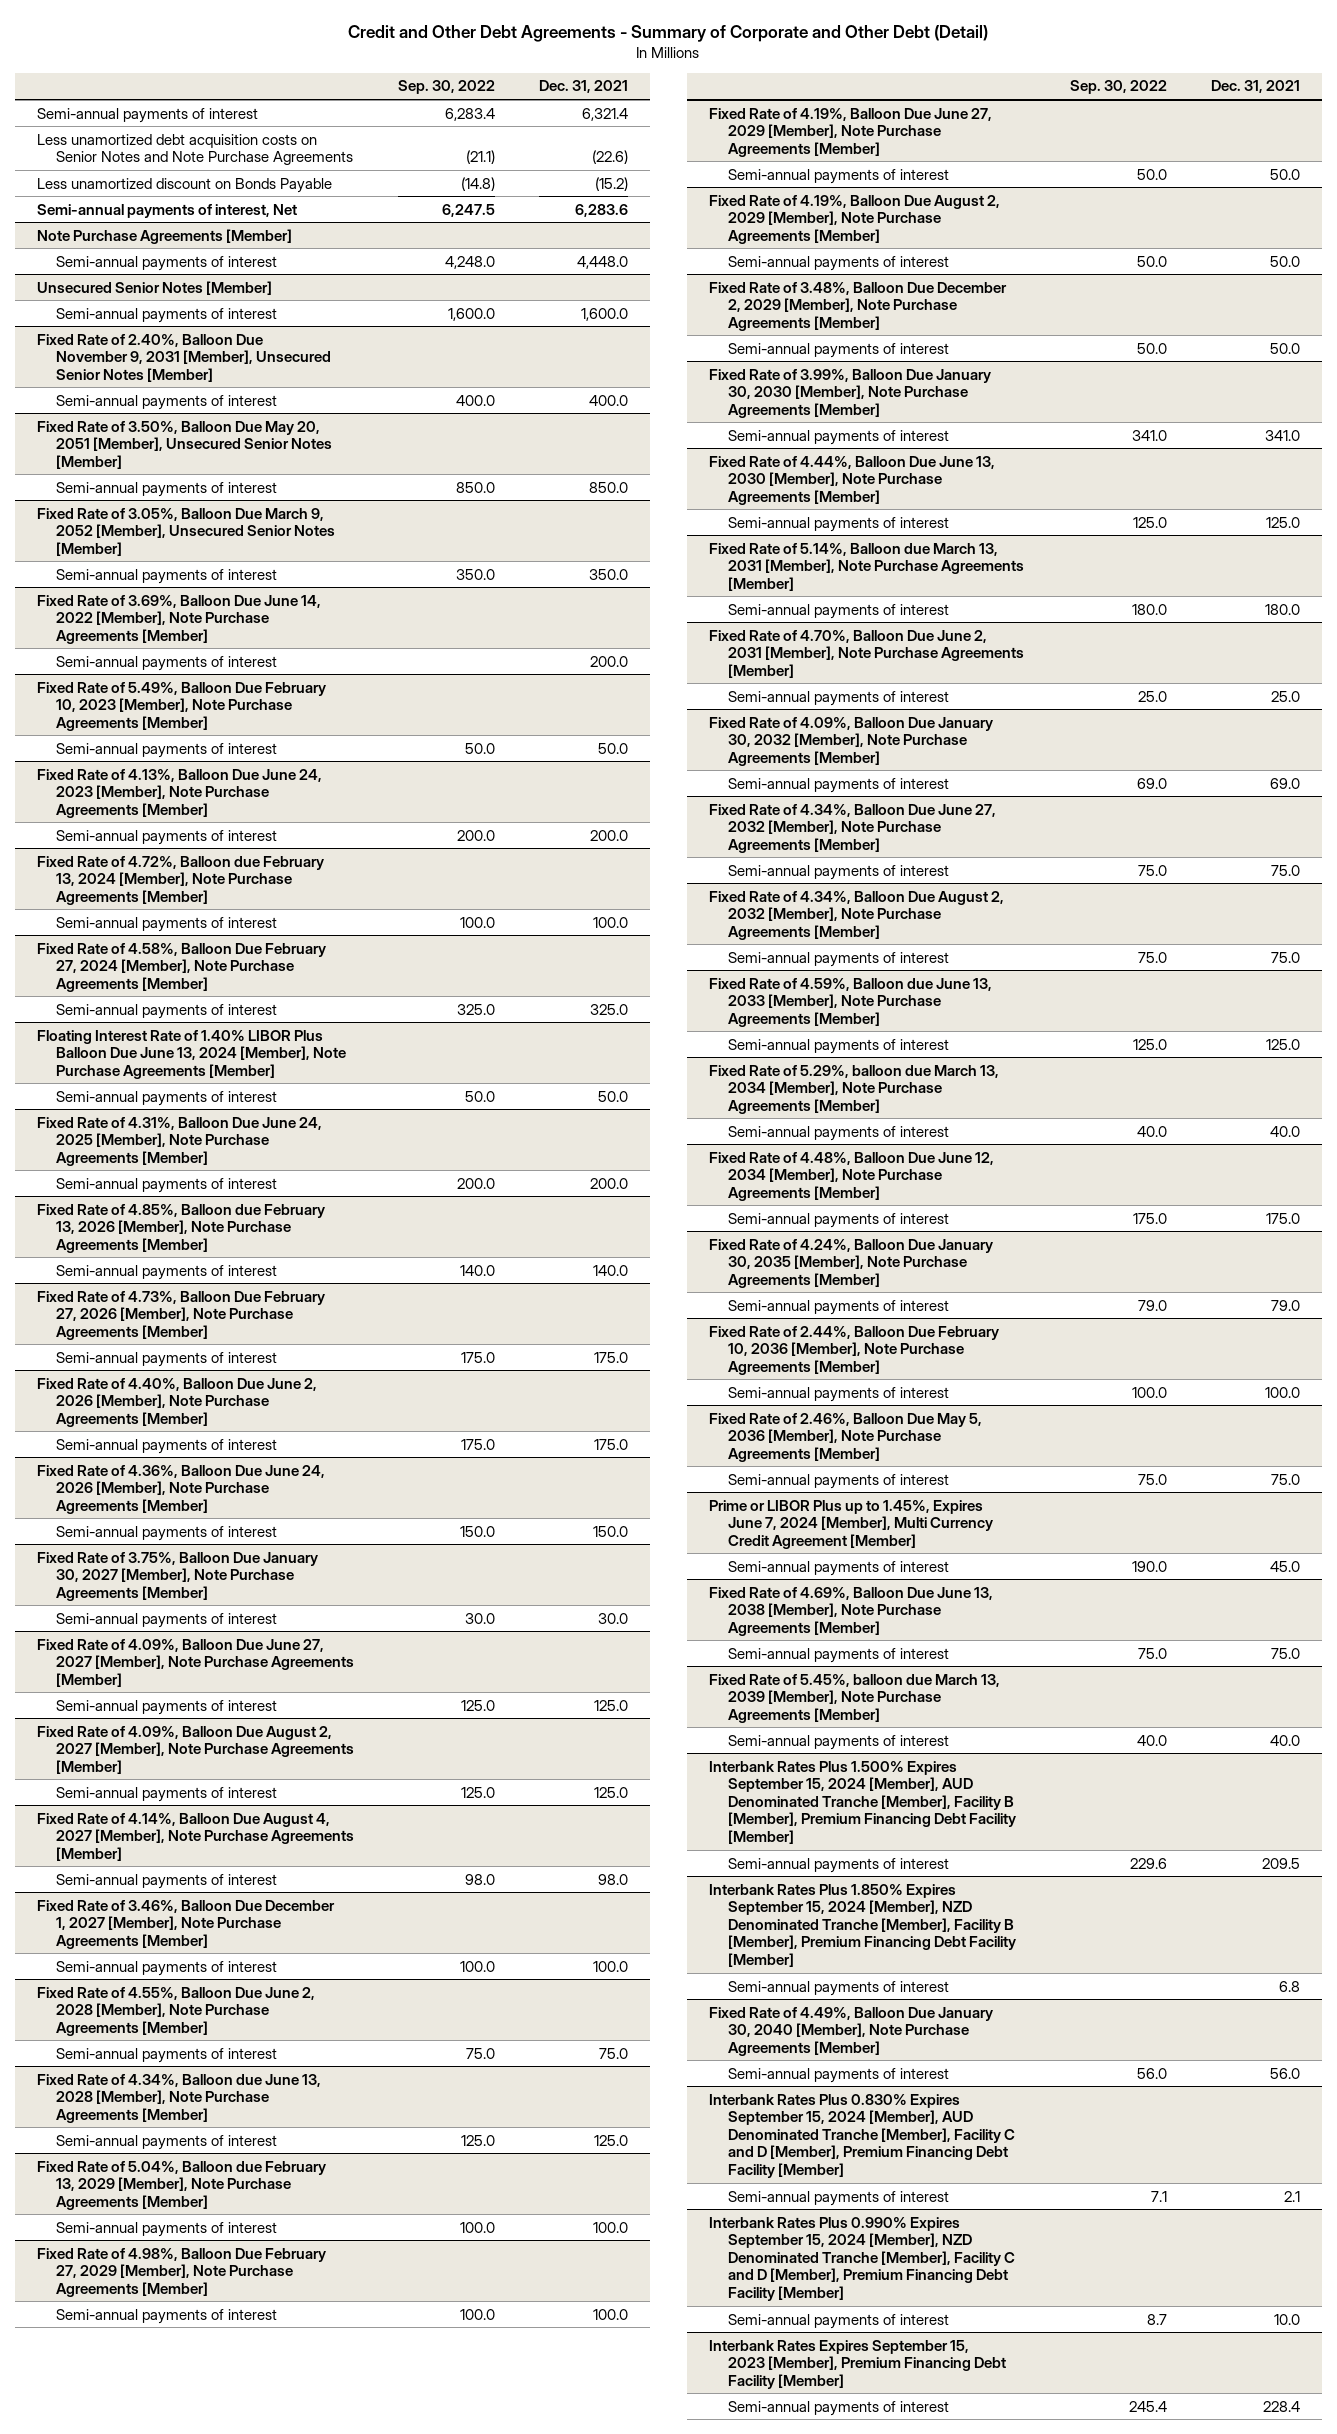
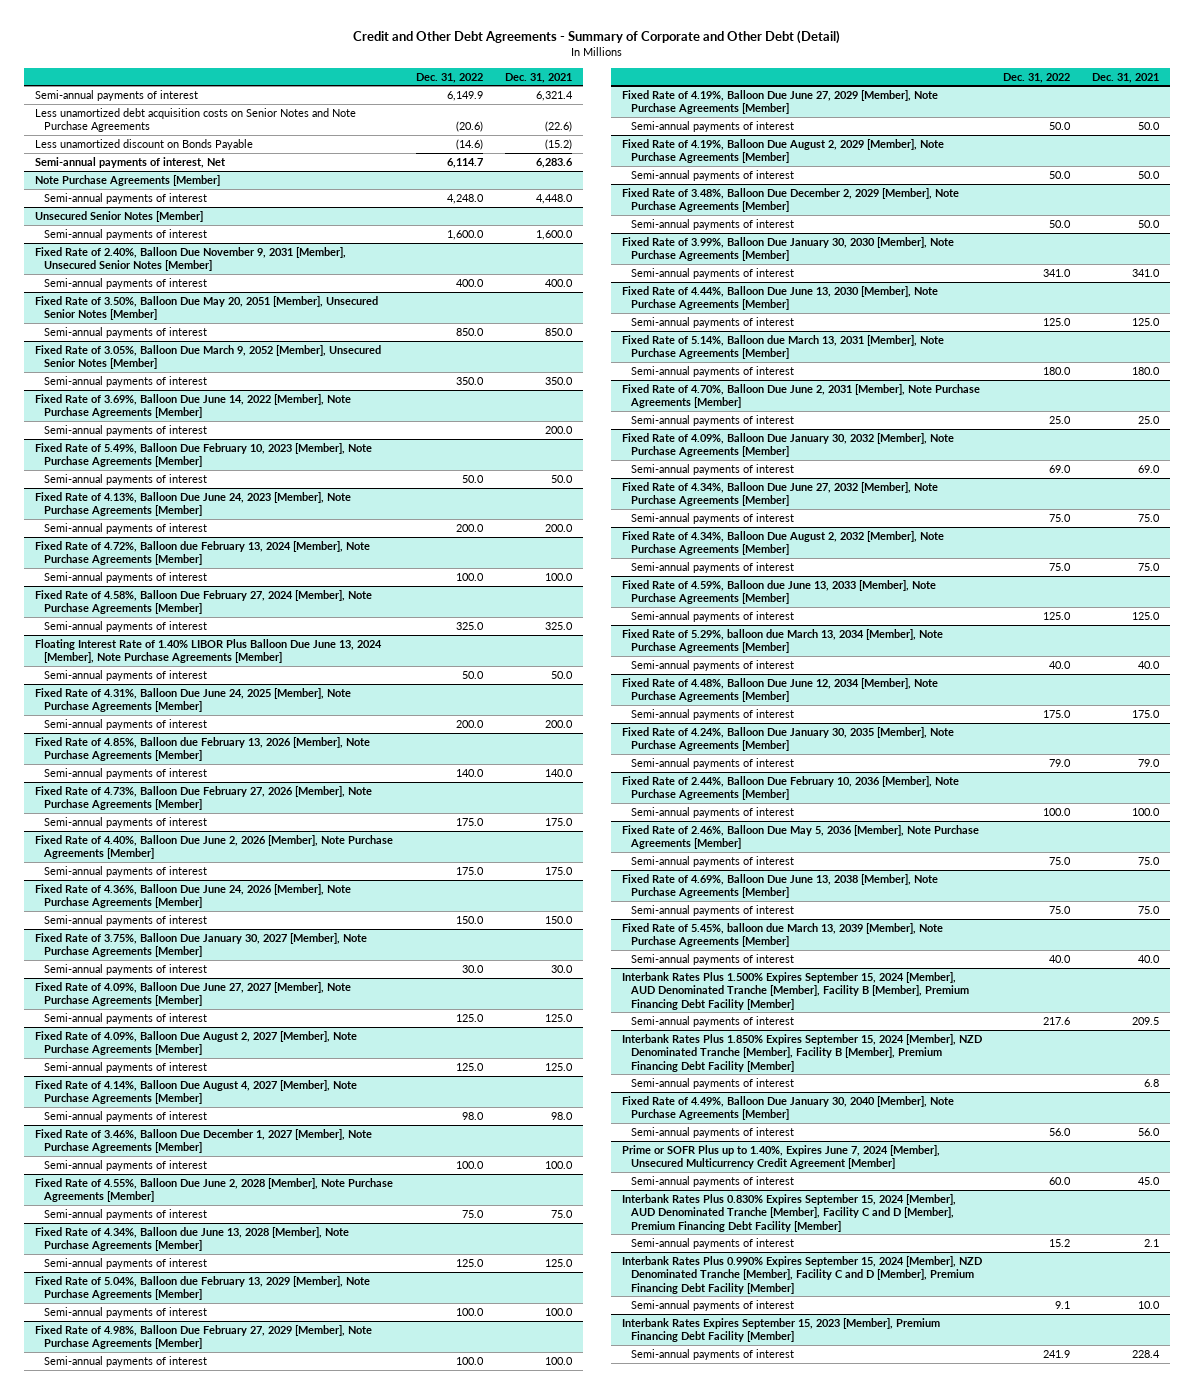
[397,80,495,95] Sep. 30, 2022 -> none
none -> [416,72,484,83] Dec. 31, 2022
[708,1499,994,1549] Prime or LIBOR Plus up to 1.45%, Expires June 7, 2024 [Member], Multi Currency Credit Agreement [Member] -> none
[728,1560,950,1576] Semi-annual payments of interest -> none
none -> [621,1144,940,1170] Prime or SOFR Plus up to 1.40%, Expires June 7, 2024 [Member], Unsecured Multicurrency Credit Agreement [Member]
none -> [630,1175,794,1187] Semi-annual payments of interest

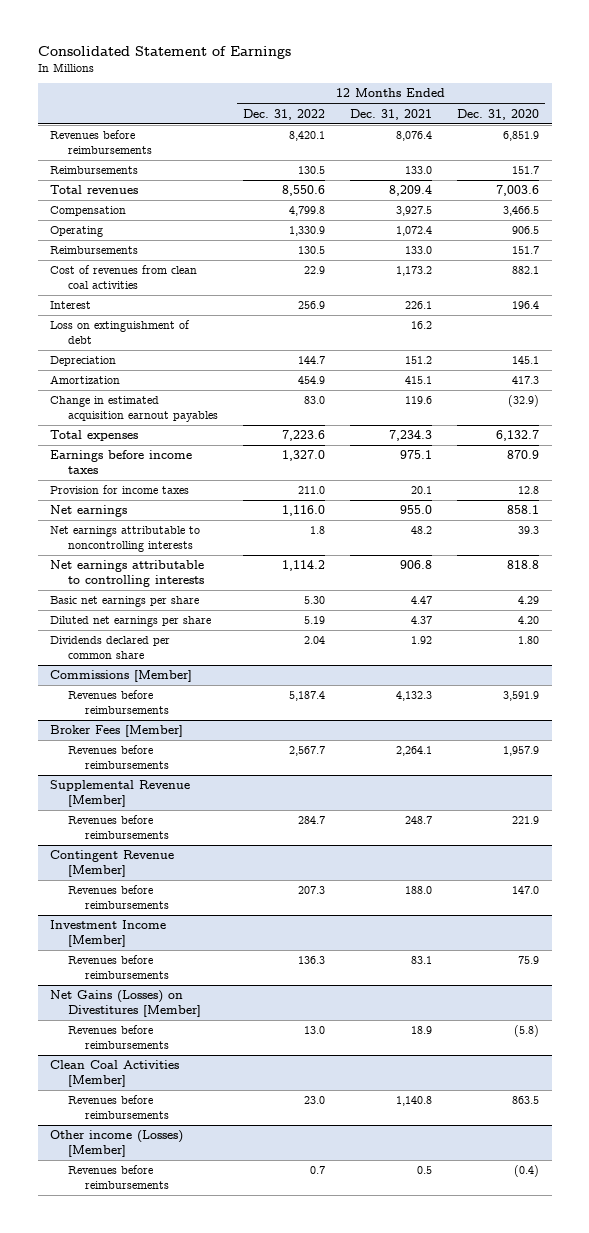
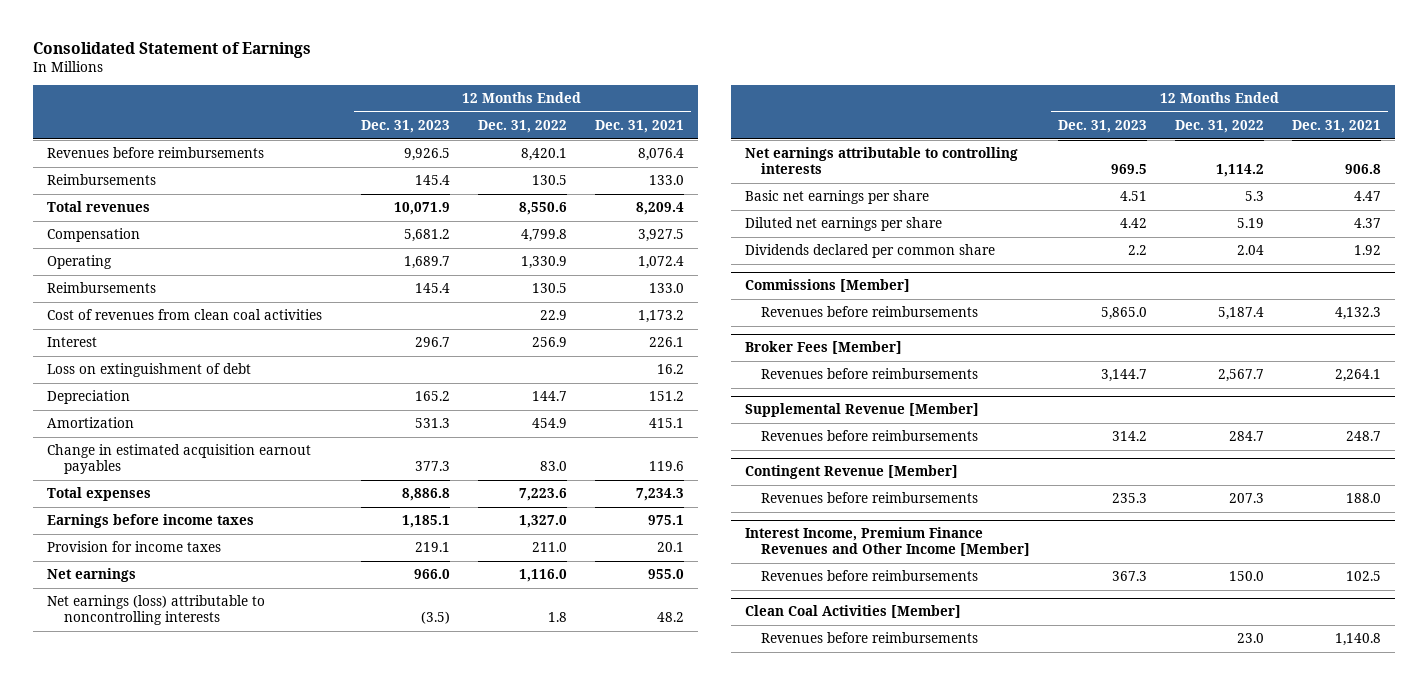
[457,108,540,120] Dec. 31, 2020 -> none
none -> [360,120,450,134] Dec. 31, 2023
[50,526,201,553] Net earnings attributable to noncontrolling interests -> [47,595,266,626] Net earnings (loss) attributable to noncontrolling interests
[303,596,325,605] 5.30 -> [1245,191,1265,202] 5.3
[50,920,167,948] Investment Income [Member] -> none
[50,990,201,1018] Net Gains (Losses) on Divestitures [Member] -> none
[67,1025,170,1050] Revenues before reimbursements -> none
none -> [744,527,1031,557] Interest Income, Premium Finance Revenues and Other Income [Member]
[297,956,325,965] 136.3 -> [1229,571,1265,582] 150.0
[410,956,432,965] 83.1 -> [1345,571,1381,582] 102.5
[50,1130,184,1158] Other income (Losses) [Member] -> none
[67,1165,170,1190] Revenues before reimbursements -> none

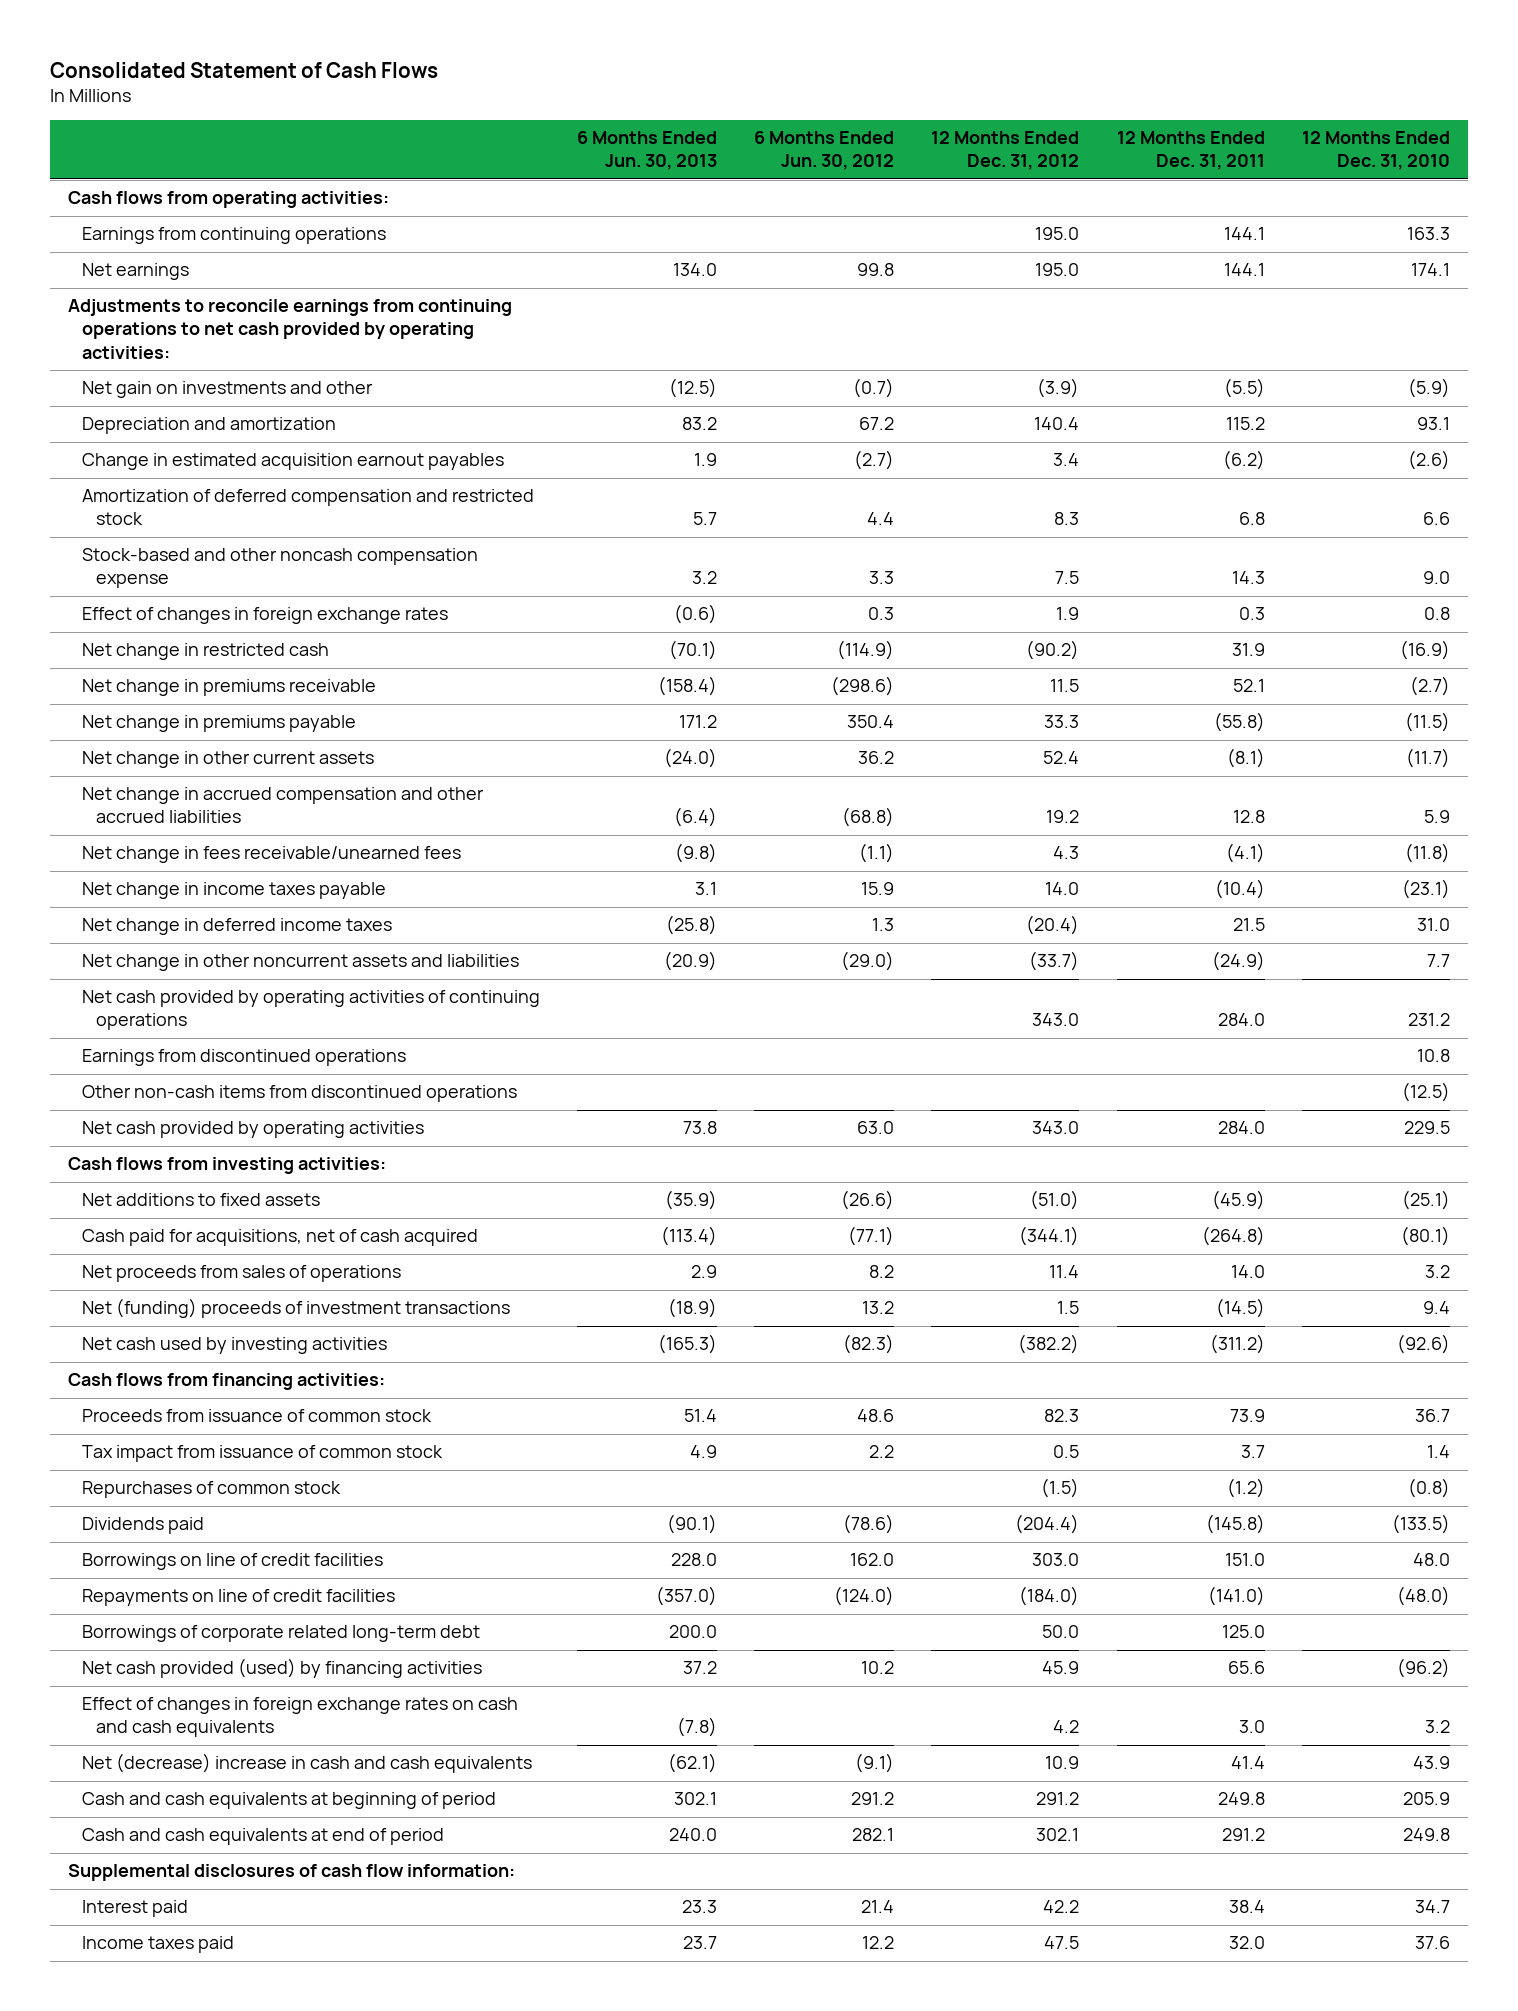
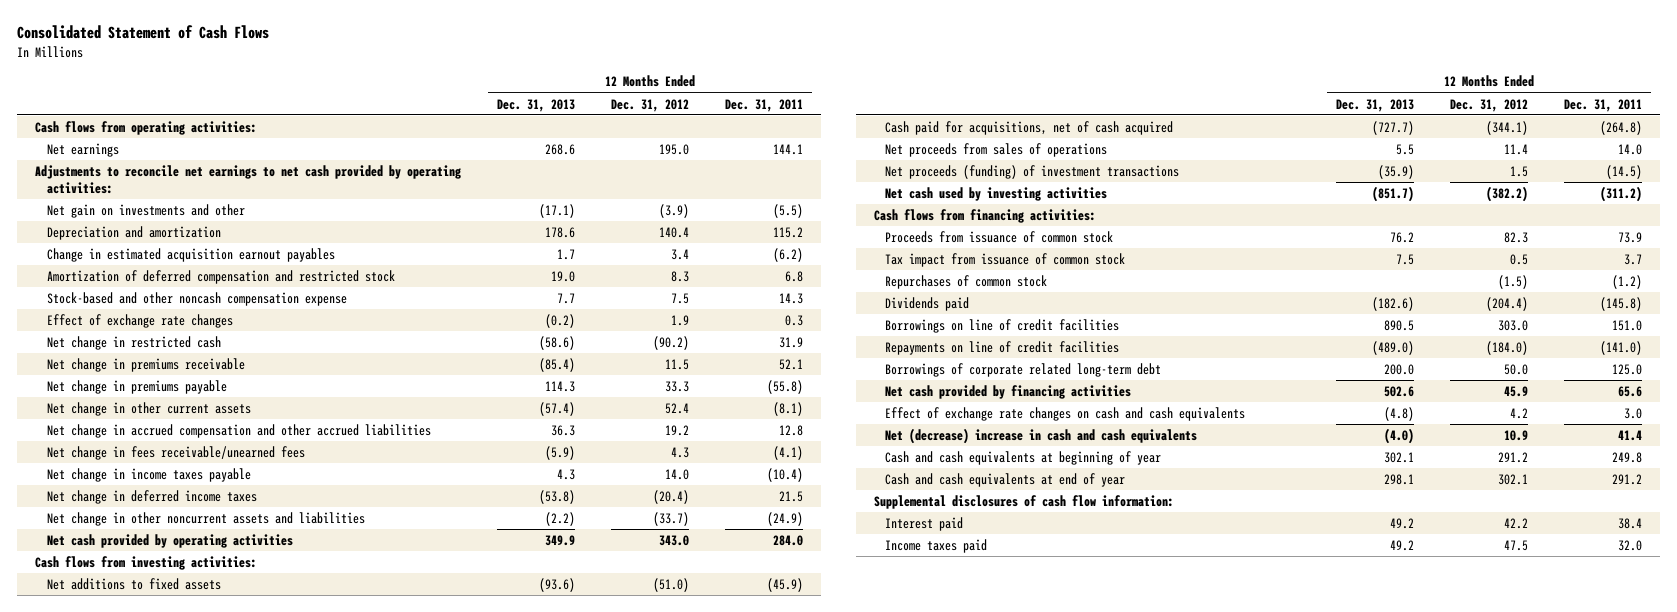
[577,131,718,171] 6 Months Ended Jun. 30, 2013 -> none
[754,131,895,171] 6 Months Ended Jun. 30, 2012 -> none
[1301,131,1450,171] 12 Months Ended Dec. 31, 2010 -> none
none -> [497,98,576,112] Dec. 31, 2013
[82,227,387,245] Earnings from continuing operations -> none
[68,299,513,359] Adjustments to reconcile earnings from continuing operations to net cash provided by operating activities: -> [34,164,461,194] Adjustments to reconcile net earnings to net cash provided by operating activities:
[82,607,449,625] Effect of changes in foreign exchange rates -> [46,313,233,328] Effect of exchange rate changes
[82,990,541,1031] Net cash provided by operating activities of continuing operations -> none
[82,1049,407,1067] Earnings from discontinued operations -> none
[82,1085,518,1103] Other non-cash items from discontinued operations -> none
[82,1298,511,1319] Net (funding) proceeds of investment transactions -> [885,164,1180,179] Net proceeds (funding) of investment transactions
[82,1658,483,1679] Net cash provided (used) by financing activities -> [885,384,1132,399] Net cash provided by financing activities
[82,1697,519,1738] Effect of changes in foreign exchange rates on cash and cash equivalents -> [885,406,1246,421] Effect of exchange rate changes on cash and cash equivalents
[82,1792,497,1810] Cash and cash equivalents at beginning of period -> [885,450,1162,465] Cash and cash equivalents at beginning of year
[82,1828,445,1846] Cash and cash equivalents at end of period -> [885,472,1126,487] Cash and cash equivalents at end of year

